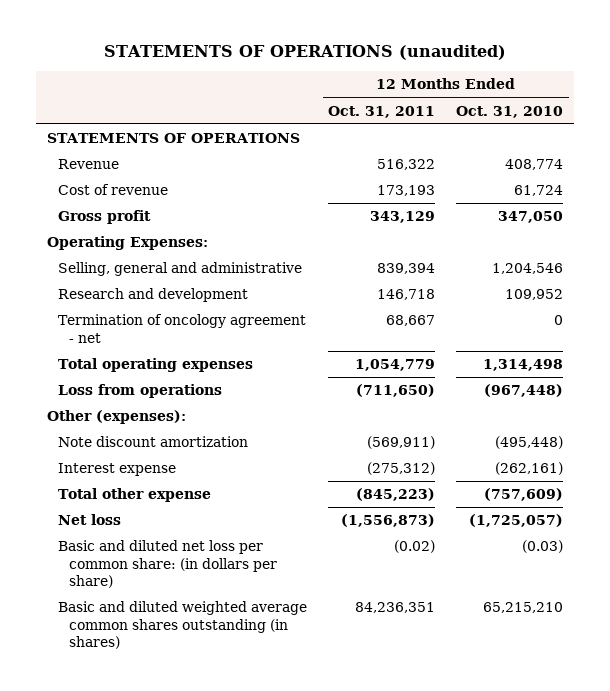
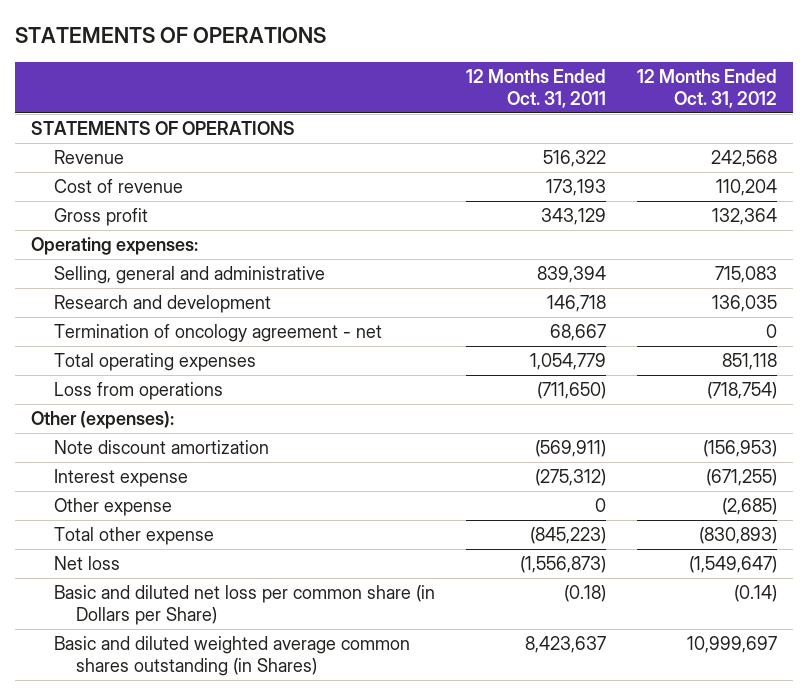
[104,45,507,61] STATEMENTS OF OPERATIONS (unaudited) -> [15,27,327,44] STATEMENTS OF OPERATIONS
[456,105,564,118] Oct. 31, 2010 -> none
none -> [637,68,778,108] 12 Months Ended Oct. 31, 2012
[46,236,208,251] Operating Expenses: -> [30,237,198,256] Operating expenses:
none -> [53,498,172,517] Other expense
[57,540,278,588] Basic and diluted net loss per common share: (in dollars per share) -> [53,585,435,626] Basic and diluted net loss per common share (in Dollars per Share)
[394,540,436,554] (0.02) -> [563,585,606,603] (0.18)
[57,601,307,649] Basic and diluted weighted average common shares outstanding (in shares) -> [53,636,410,677] Basic and diluted weighted average common shares outstanding (in Shares)
[355,602,436,614] 84,236,351 -> [524,636,606,654] 8,423,637

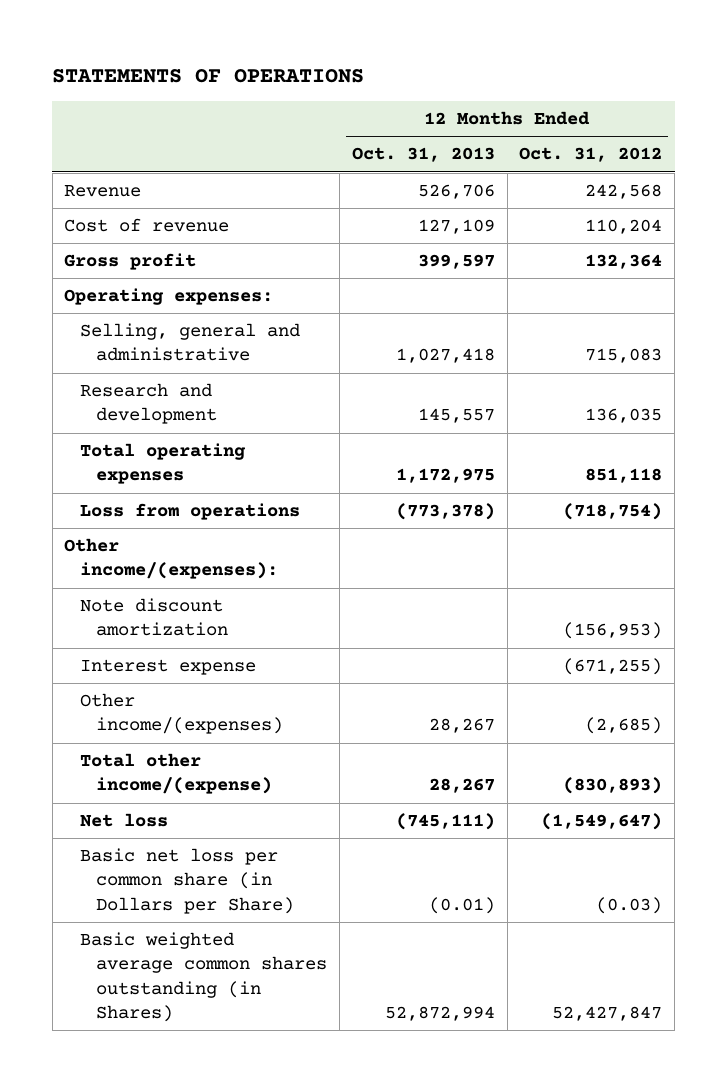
[465,68,606,108] 12 Months Ended Oct. 31, 2011 -> none
none -> [351,147,495,163] Oct. 31, 2013
[30,121,295,136] STATEMENTS OF OPERATIONS -> none
[53,324,382,343] Termination of oncology agreement - net -> none
[30,411,174,430] Other (expenses): -> [64,538,279,580] Other income/(expenses):
[53,498,172,517] Other expense -> [80,693,284,735] Other income/(expenses)
[53,527,214,546] Total other expense -> [80,753,273,795] Total other income/(expense)
[53,585,435,626] Basic and diluted net loss per common share (in Dollars per Share) -> [80,848,295,914] Basic net loss per common share (in Dollars per Share)
[734,585,778,603] (0.14) -> [596,896,663,914] (0.03)
[53,636,410,677] Basic and diluted weighted average common shares outstanding (in Shares) -> [80,932,328,1023] Basic weighted average common shares outstanding (in Shares)
[687,636,778,654] 10,999,697 -> [552,1006,663,1022] 52,427,847

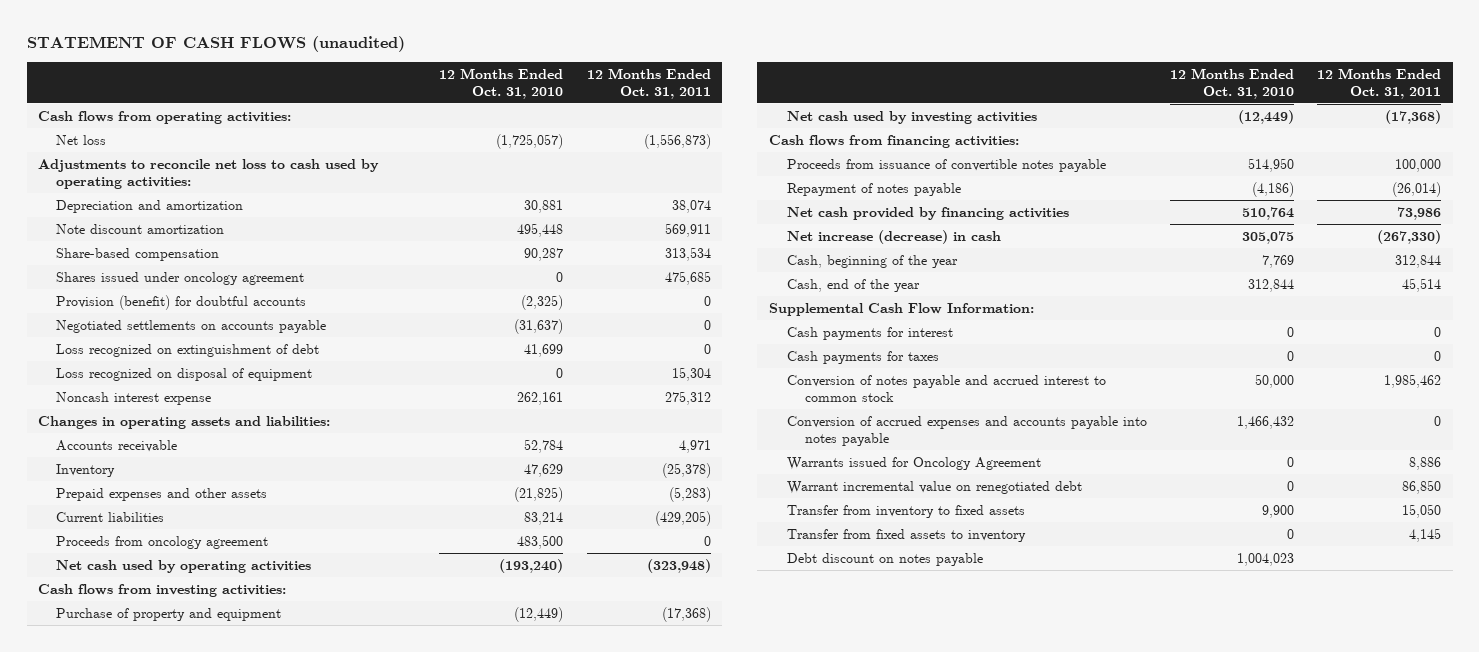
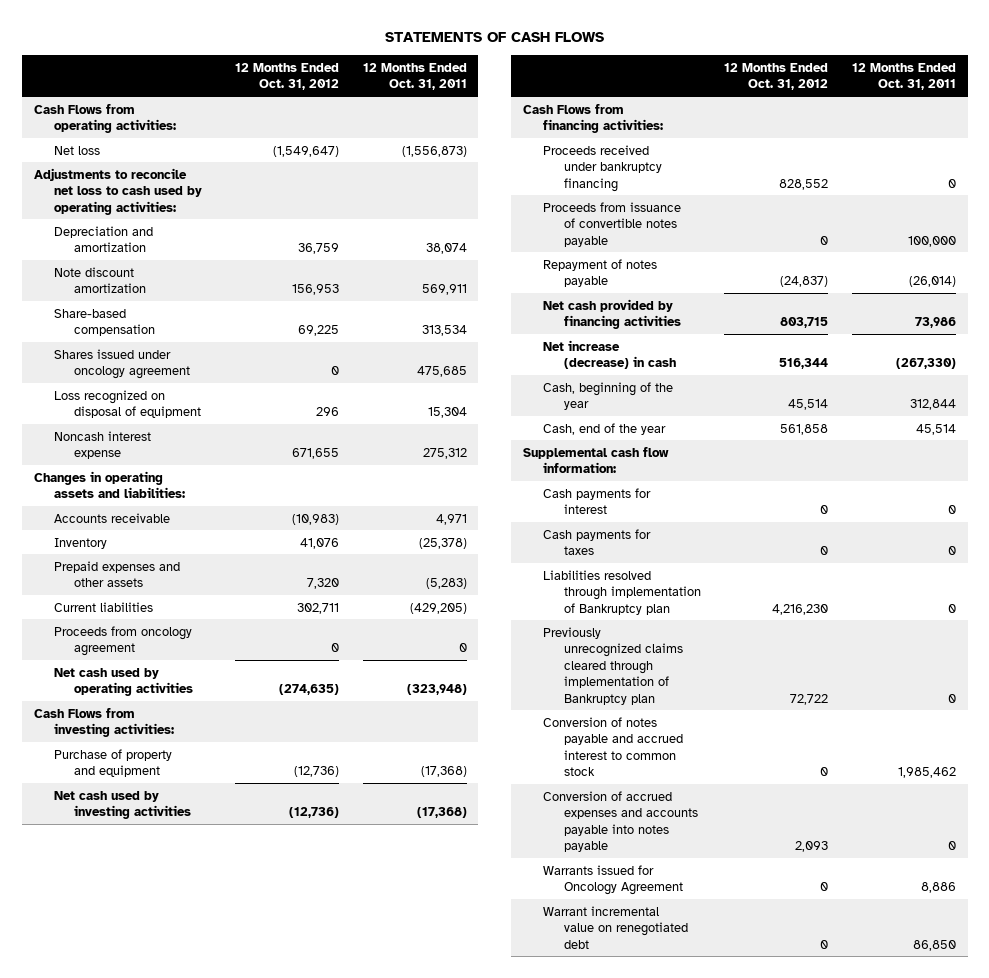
[26,36,405,53] STATEMENT OF CASH FLOWS (unaudited) -> [384,32,604,43] STATEMENTS OF CASH FLOWS
[439,67,564,99] 12 Months Ended Oct. 31, 2010 -> none
none -> [235,62,340,91] 12 Months Ended Oct. 31, 2012
[38,110,292,124] Cash flows from operating activities: -> [33,103,177,134] Cash Flows from operating activities:
[56,294,307,310] Provision (benefit) for doubtful accounts -> none
[56,319,327,333] Negotiated settlements on accounts payable -> none
[56,343,320,357] Loss recognized on extinguishment of debt -> none
[38,583,287,597] Cash flows from investing activities: -> [33,707,175,738] Cash Flows from investing activities:
[768,134,1019,148] Cash flows from financing activities: -> [522,103,664,134] Cash Flows from financing activities:
none -> [543,144,662,192] Proceeds received under bankruptcy financing
[768,302,1034,316] Supplemental Cash Flow Information: -> [522,446,669,474] Supplemental cash flow information:
none -> [543,569,701,615] Liabilities resolved through implementation of Bankruptcy plan
none -> [543,626,683,705] Previously unrecognized claims cleared through implementation of Bankruptcy plan
[786,504,1025,518] Transfer from inventory to fixed assets -> none
[786,528,1026,542] Transfer from fixed assets to inventory -> none
[786,552,983,566] Debt discount on notes payable -> none

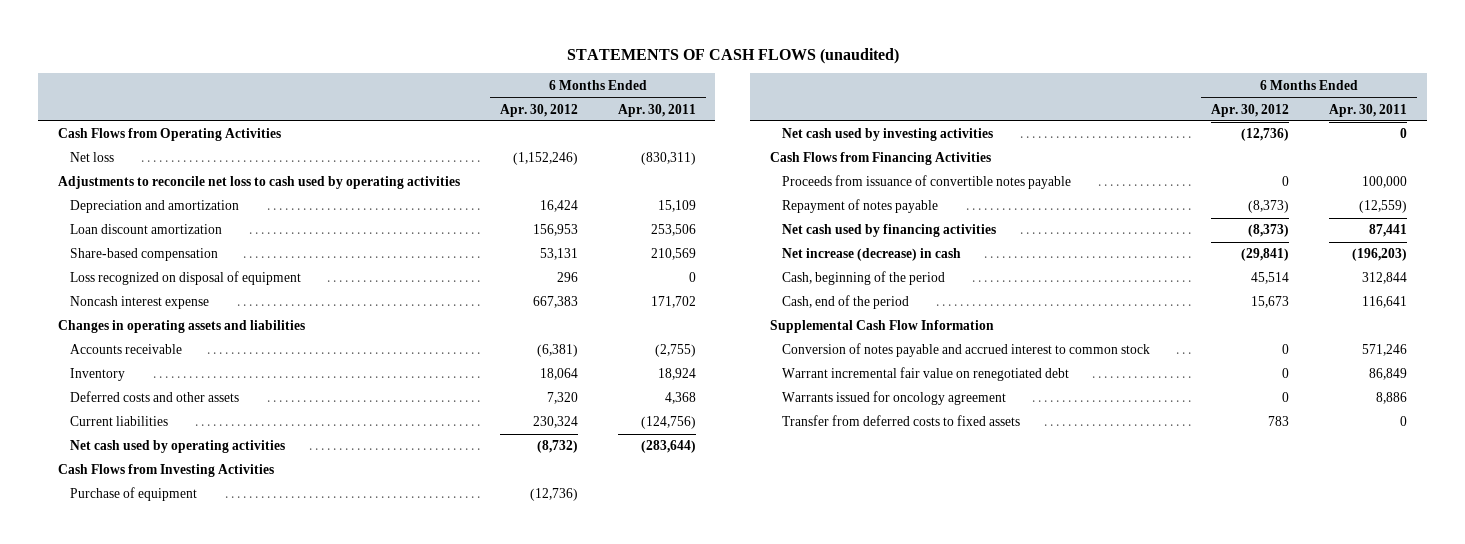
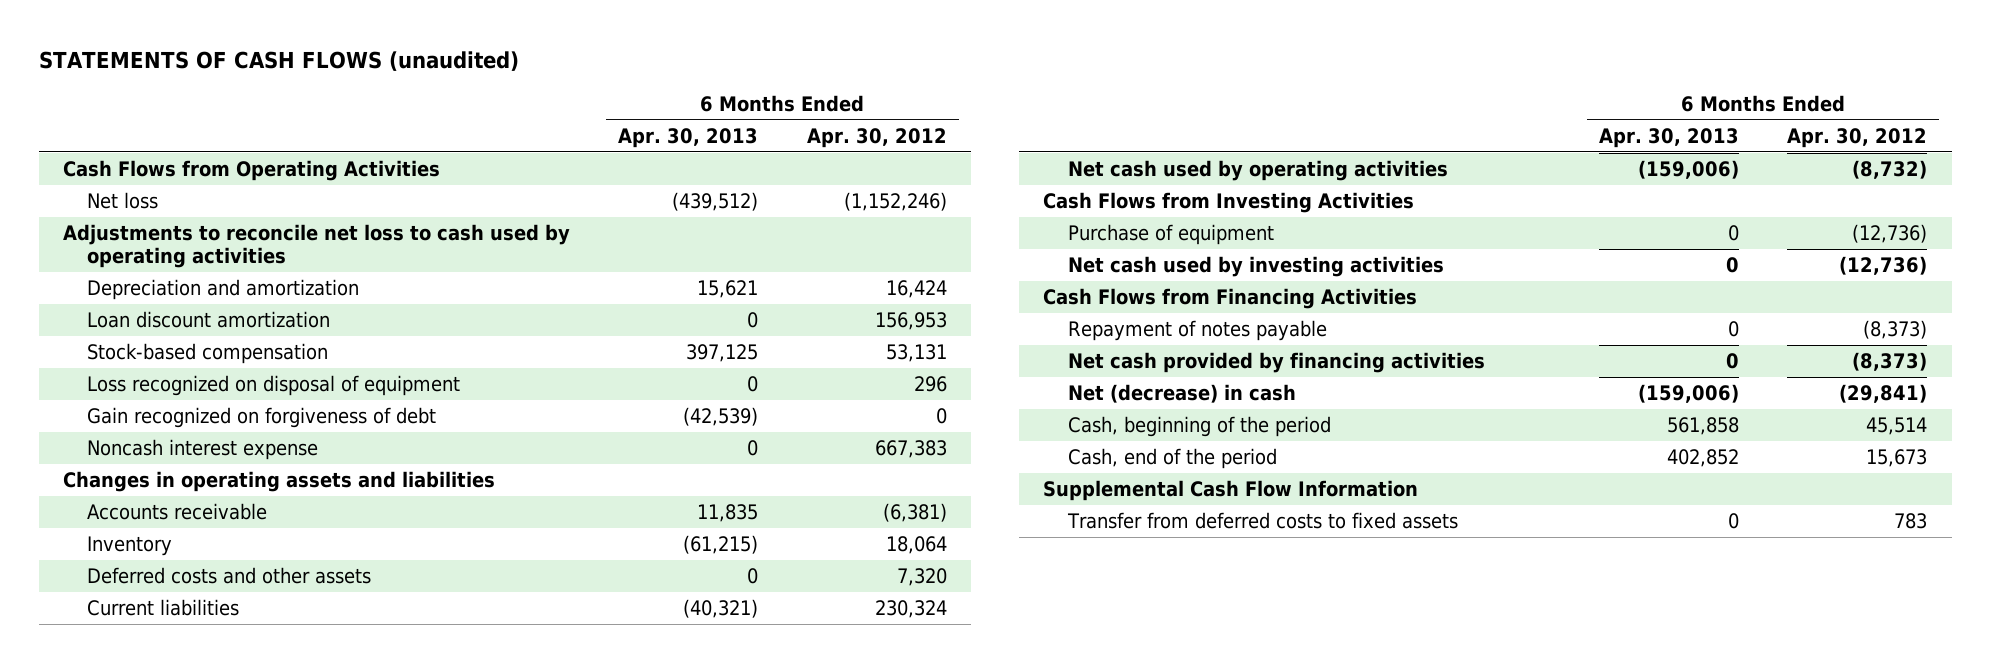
[617,103,696,117] Apr. 30, 2011 -> none
none -> [618,127,759,148] Apr. 30, 2013
[70,248,219,262] Share-based compensation -> [87,343,329,365] Stock-based compensation
none -> [87,407,437,429] Gain recognized on forgiveness of debt
[781,175,1071,190] Proceeds from issuance of convertible notes payable -> none
[781,224,996,238] Net cash used by financing activities -> [1067,352,1485,374] Net cash provided by financing activities
[781,248,961,262] Net increase (decrease) in cash -> [1067,384,1296,404] Net (decrease) in cash
[781,343,1150,358] Conversion of notes payable and accrued interest to common stock -> none
[781,367,1069,382] Warrant incremental fair value on renegotiated debt -> none
[781,391,1006,406] Warrants issued for oncology agreement -> none

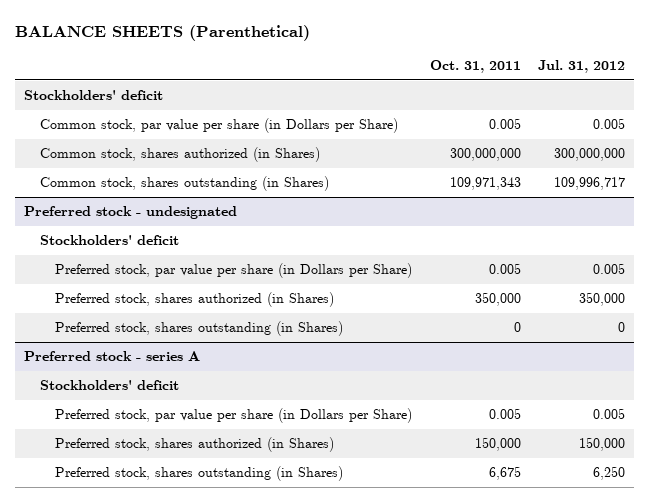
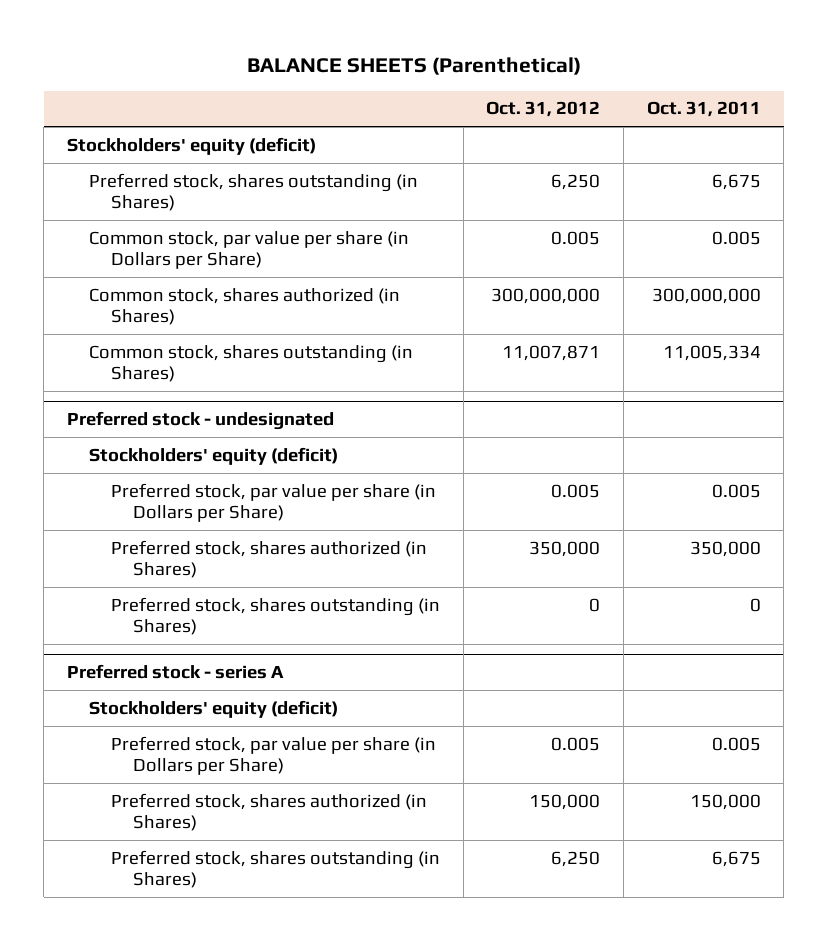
[538,60,626,74] Jul. 31, 2012 -> none
none -> [486,101,601,118] Oct. 31, 2012
[23,90,163,101] Stockholders' deficit -> [67,136,317,155] Stockholders' equity (deficit)
none -> [89,172,419,211] Preferred stock, shares outstanding (in Shares)
[449,177,521,191] 109,971,343 -> [662,344,761,361] 11,005,334
[39,235,179,246] Stockholders' deficit -> [89,446,339,465] Stockholders' equity (deficit)
[39,380,179,391] Stockholders' deficit -> [89,699,339,718] Stockholders' equity (deficit)

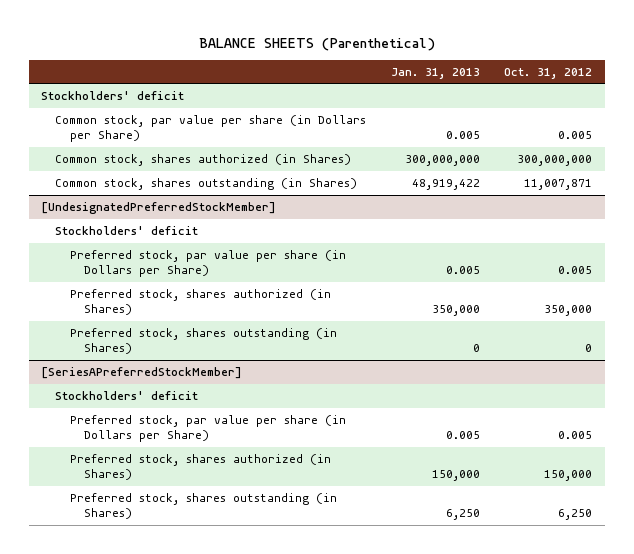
[646,101,761,118] Oct. 31, 2011 -> none
none -> [390,67,480,79] Jan. 31, 2013
[89,172,419,211] Preferred stock, shares outstanding (in Shares) -> none
[67,136,317,155] Stockholders' equity (deficit) -> [41,90,185,100] Stockholders' deficit
[67,411,335,431] Preferred stock - undesignated -> none
none -> [41,201,277,214] [UndesignatedPreferredStockMember]
[89,446,339,465] Stockholders' equity (deficit) -> [55,225,199,235] Stockholders' deficit
[67,664,285,680] Preferred stock - series A -> none
none -> [41,366,243,379] [SeriesAPreferredStockMember]
[89,699,339,718] Stockholders' equity (deficit) -> [55,390,199,400] Stockholders' deficit

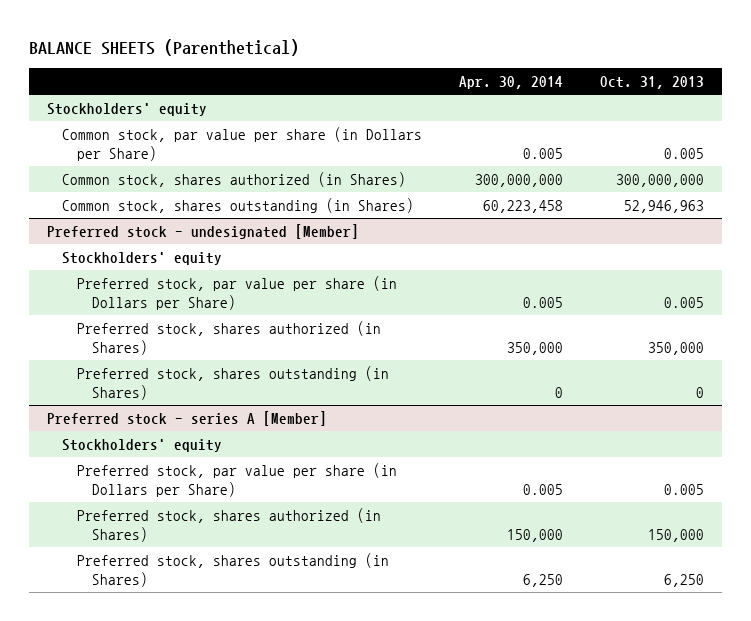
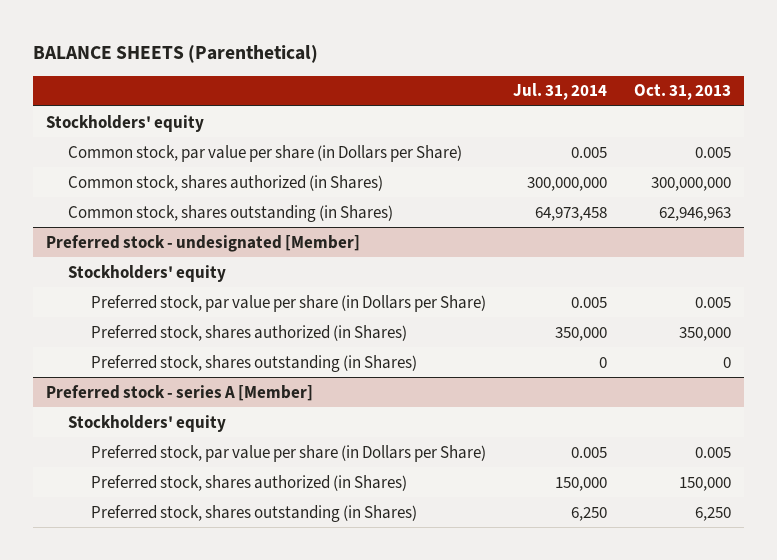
[459,75,564,89] Apr. 30, 2014 -> none
none -> [512,83,607,101] Jul. 31, 2014
[623,199,704,213] 52,946,963 -> [658,206,731,221] 62,946,963

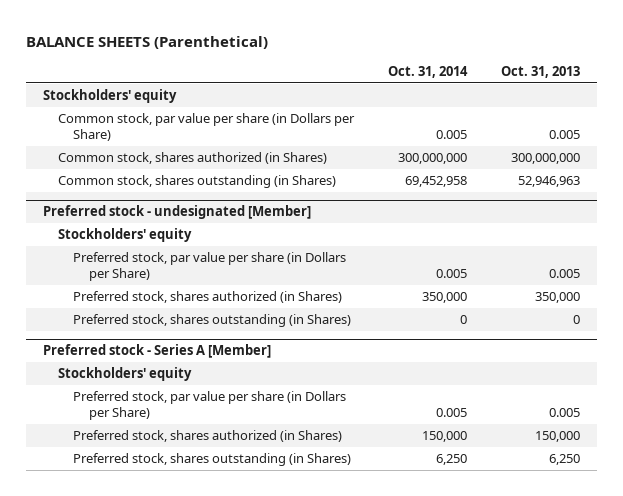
[512,83,607,101] Jul. 31, 2014 -> none
none -> [388,65,469,78] Oct. 31, 2014
[658,206,731,221] 62,946,963 -> [517,176,580,188] 52,946,963
[46,384,314,401] Preferred stock - series A [Member] -> [43,344,272,359] Preferred stock - Series A [Member]

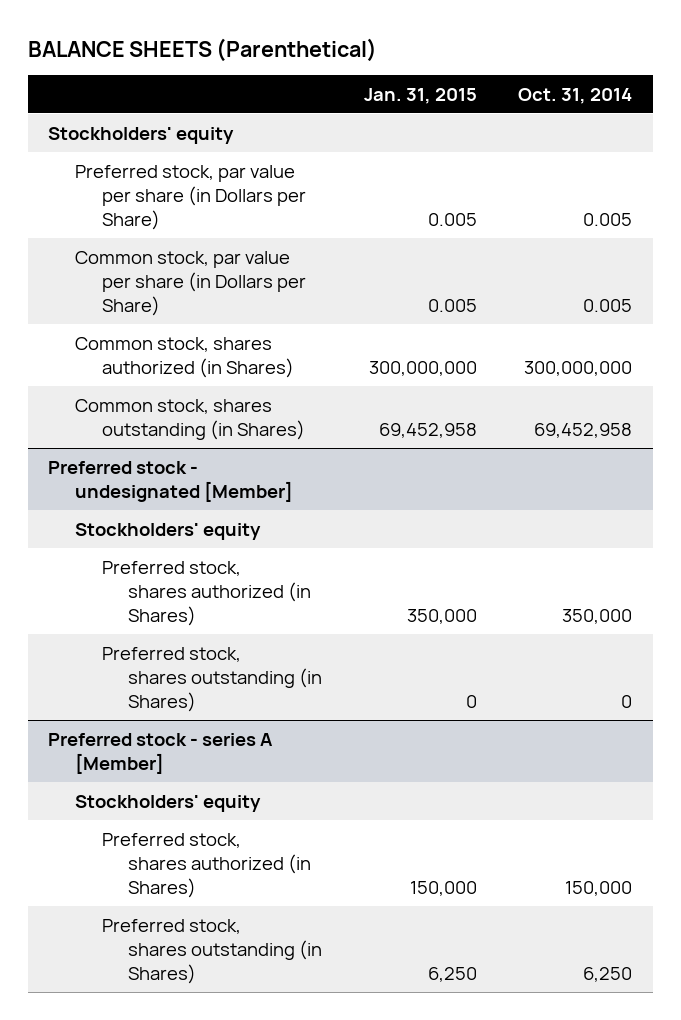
[500,65,580,78] Oct. 31, 2013 -> none
none -> [363,87,477,104] Jan. 31, 2015
none -> [74,164,306,231] Preferred stock, par value per share (in Dollars per Share)
[73,252,347,282] Preferred stock, par value per share (in Dollars per Share) -> none
[43,344,272,359] Preferred stock - Series A [Member] -> [48,732,274,774] Preferred stock - series A [Member]
[73,391,347,421] Preferred stock, par value per share (in Dollars per Share) -> none

